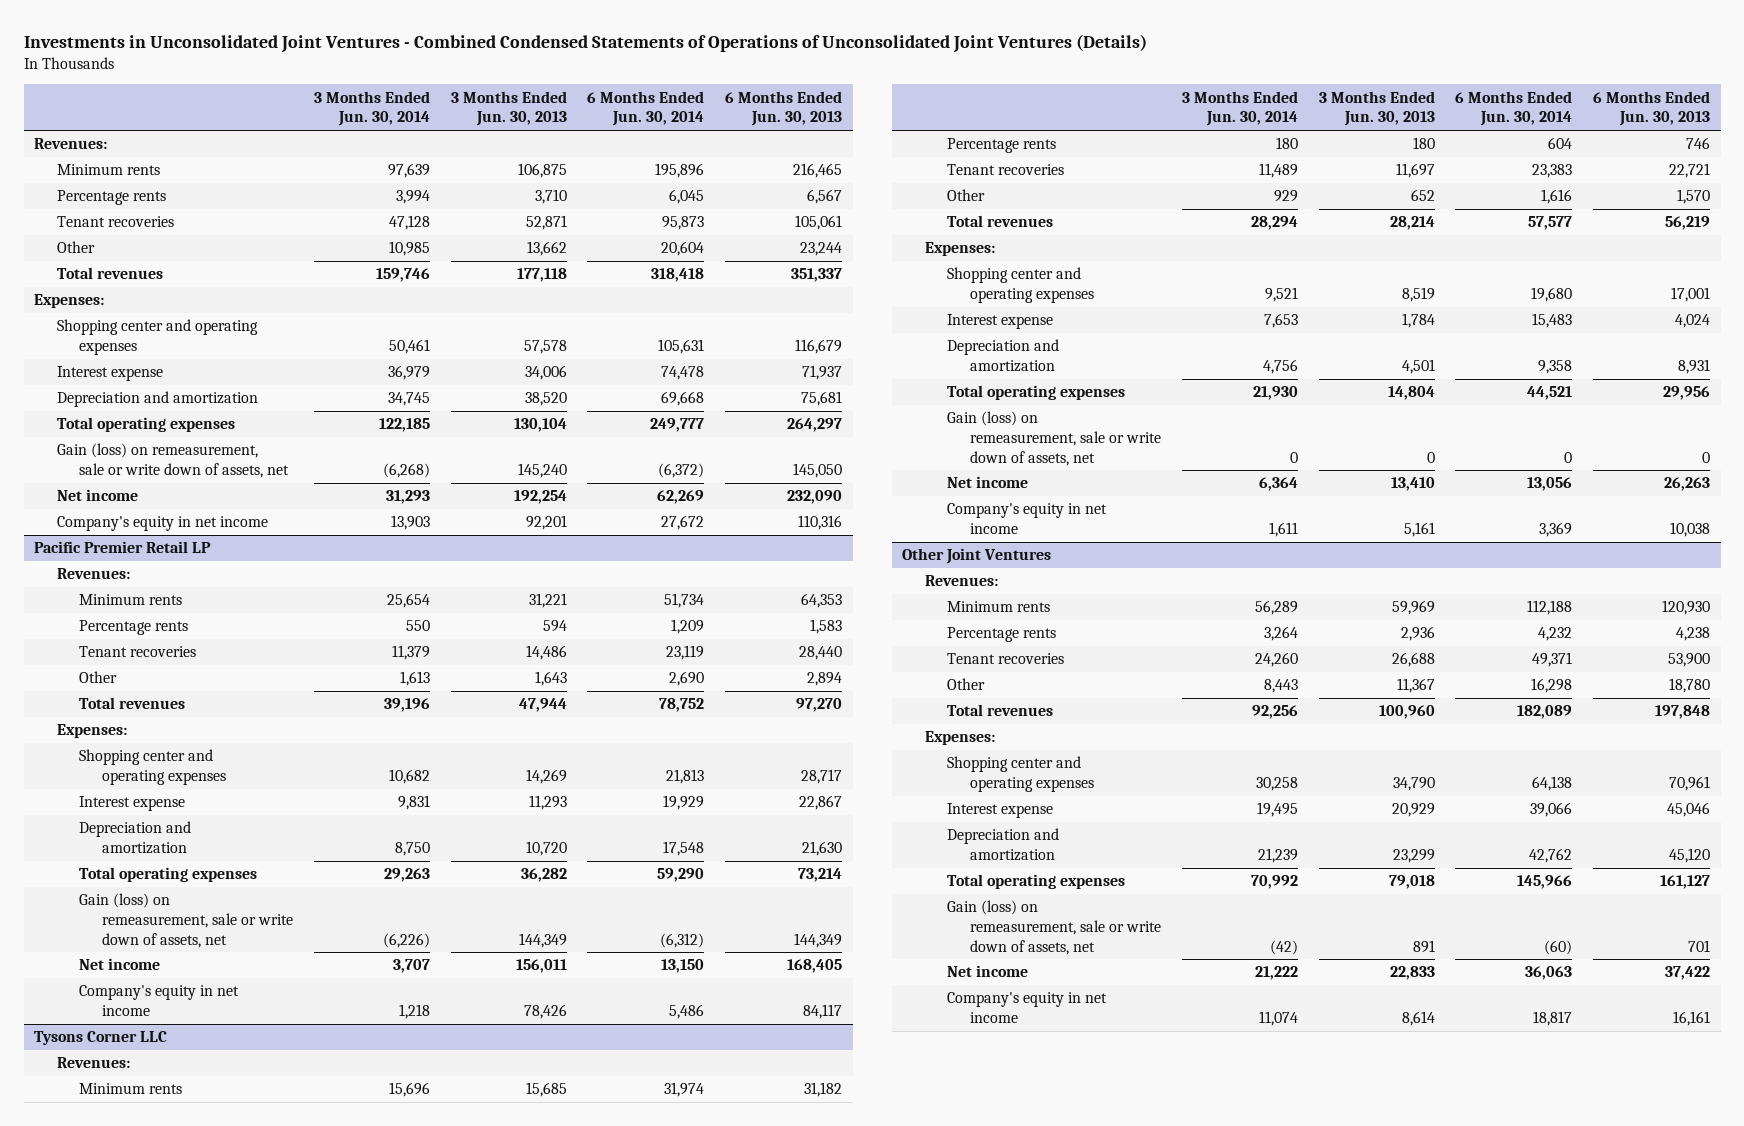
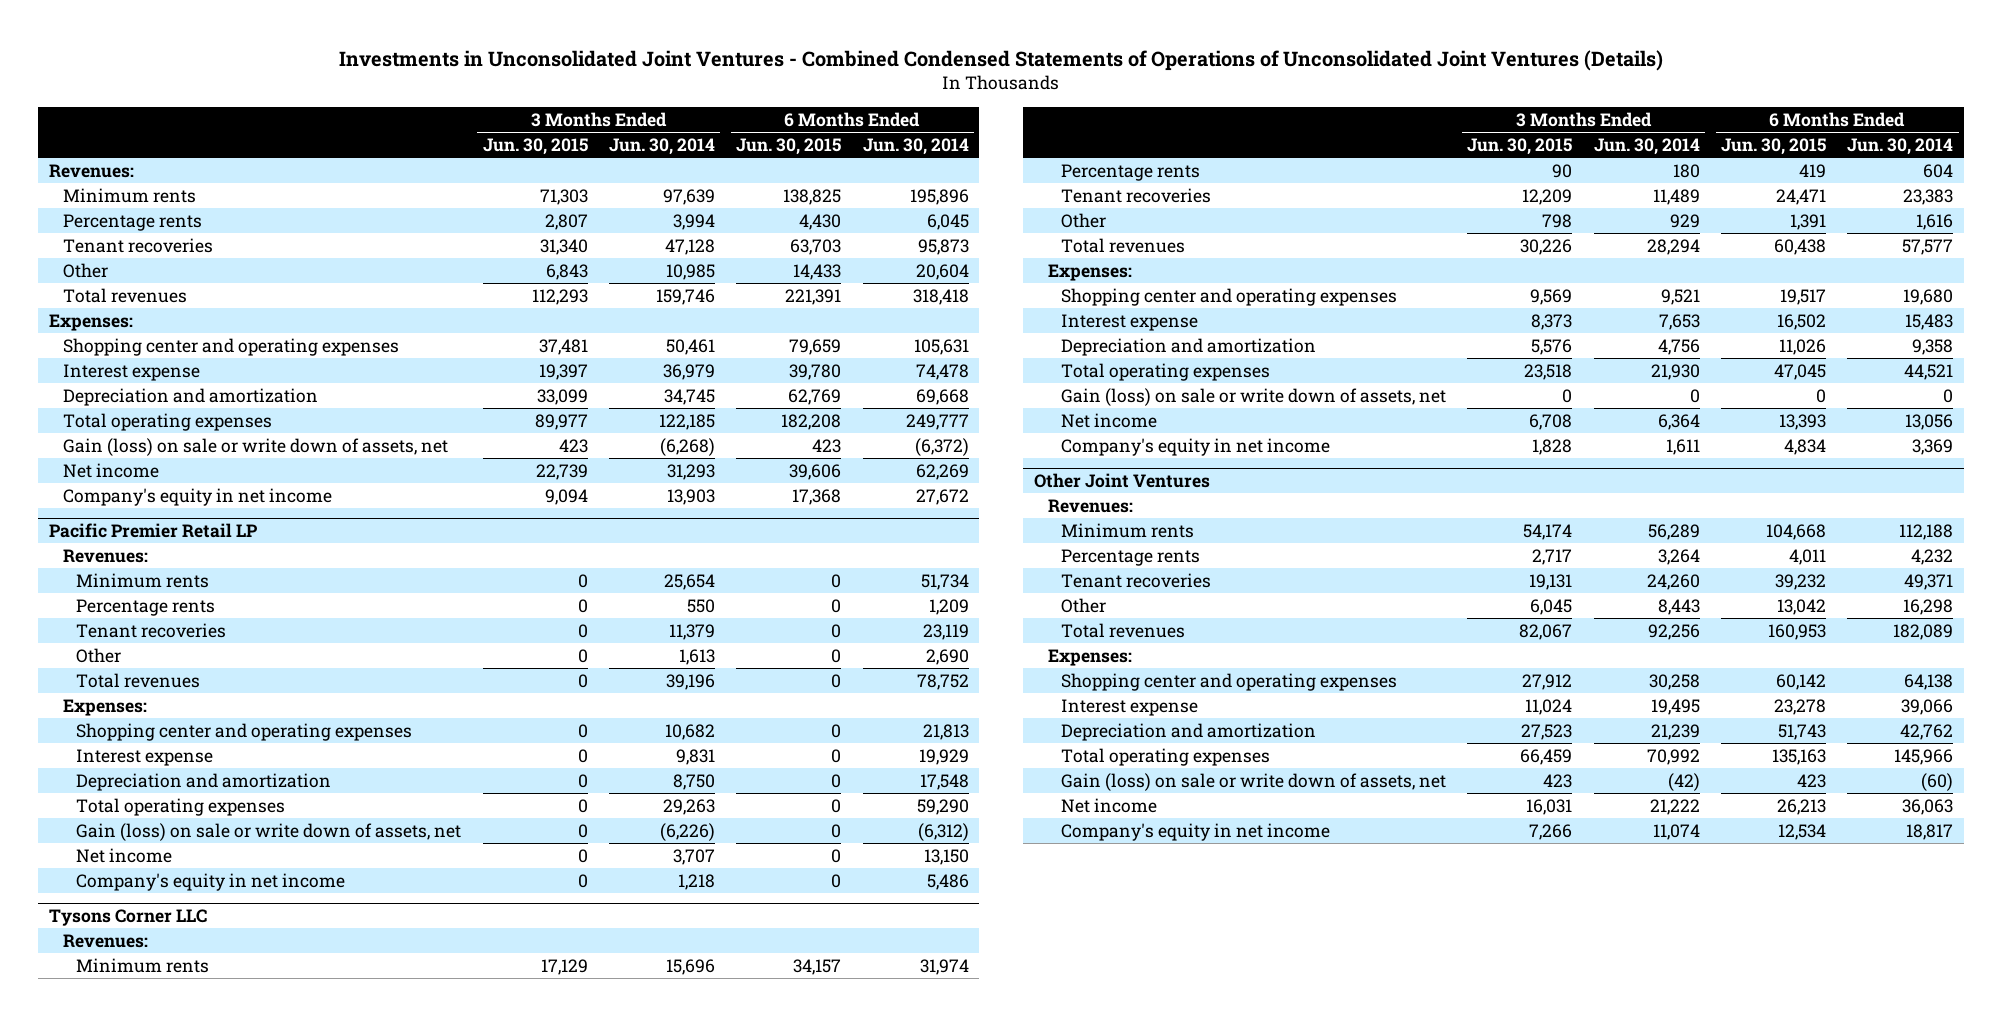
[450,90,567,127] 3 Months Ended Jun. 30, 2013 -> none
[725,90,843,127] 6 Months Ended Jun. 30, 2013 -> none
none -> [482,138,588,156] Jun. 30, 2015
none -> [736,138,842,156] Jun. 30, 2015
[56,443,290,479] Gain (loss) on remeasurement, sale or write down of assets, net -> [62,437,448,456] Gain (loss) on sale or write down of assets, net
[79,893,294,948] Gain (loss) on remeasurement, sale or write down of assets, net -> [76,822,462,841] Gain (loss) on sale or write down of assets, net
[947,411,1161,466] Gain (loss) on remeasurement, sale or write down of assets, net -> [1061,387,1447,406] Gain (loss) on sale or write down of assets, net
[947,900,1161,955] Gain (loss) on remeasurement, sale or write down of assets, net -> [1061,772,1447,791] Gain (loss) on sale or write down of assets, net

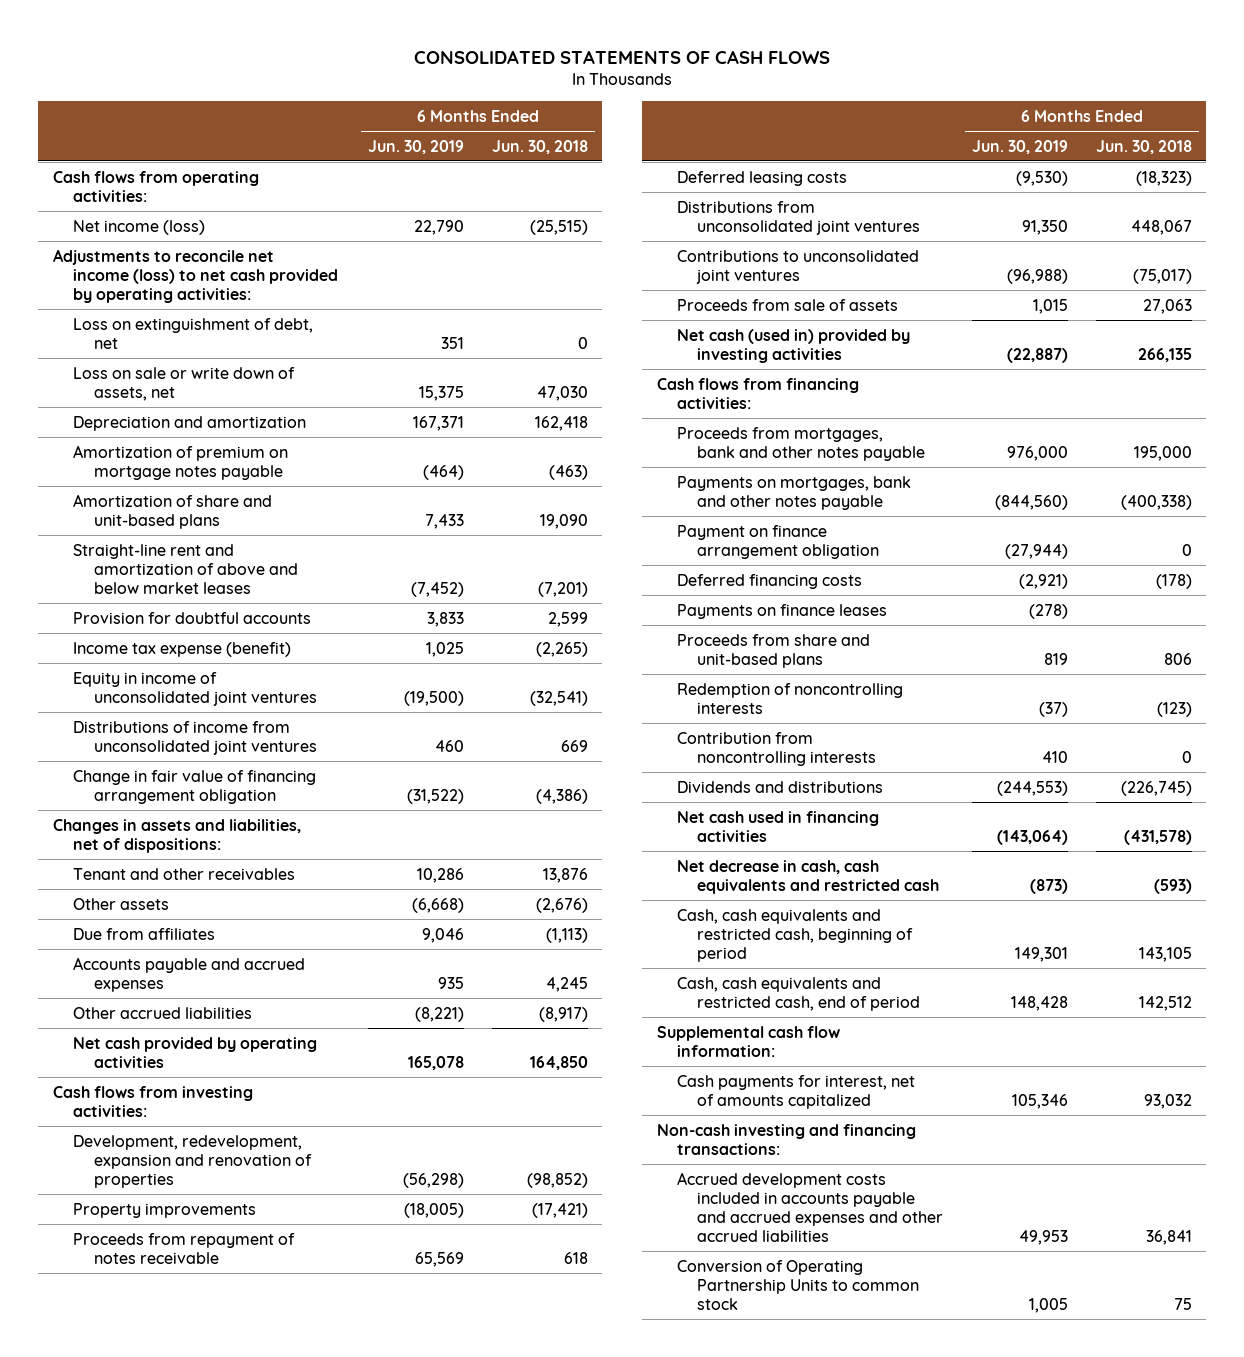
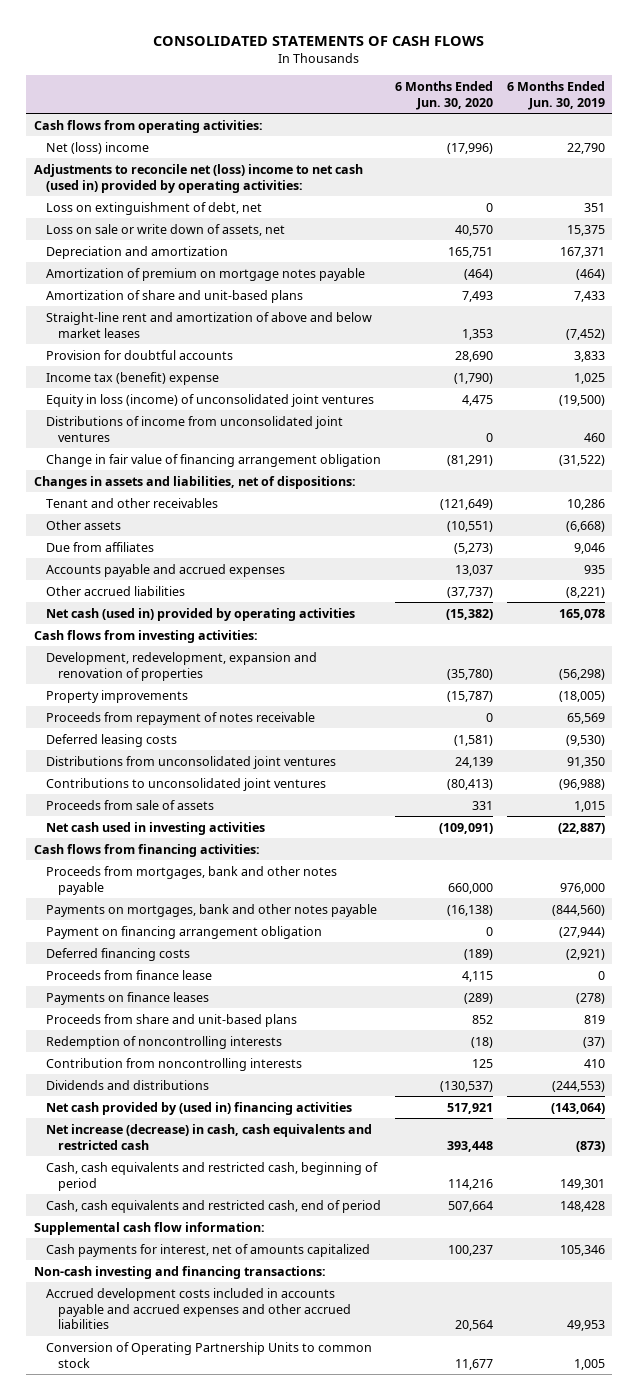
[491,139,588,154] Jun. 30, 2018 -> none
none -> [394,80,493,110] 6 Months Ended Jun. 30, 2020
[73,219,206,235] Net income (loss) -> [45,141,149,154] Net (loss) income
[52,248,339,303] Adjustments to reconcile net income (loss) to net cash provided by operating activities: -> [33,163,363,193] Adjustments to reconcile net (loss) income to net cash (used in) provided by operating activities:
[73,641,292,657] Income tax expense (benefit) -> [45,371,219,385] Income tax (benefit) expense
[73,671,317,706] Equity in income of unconsolidated joint ventures -> [45,393,374,407] Equity in loss (income) of unconsolidated joint ventures
[73,1036,318,1068] Net cash provided by operating activities -> [45,607,355,621] Net cash (used in) provided by operating activities
[676,328,910,363] Net cash (used in) provided by investing activities -> [45,821,265,835] Net cash used in investing activities
[676,524,880,559] Payment on finance arrangement obligation -> [45,925,322,939] Payment on financing arrangement obligation
none -> [45,969,212,980] Proceeds from finance lease
[676,810,879,842] Net cash used in financing activities -> [45,1101,352,1115] Net cash provided by (used in) financing activities
[676,859,940,894] Net decrease in cash, cash equivalents and restricted cash -> [45,1123,372,1150] Net increase (decrease) in cash, cash equivalents and restricted cash

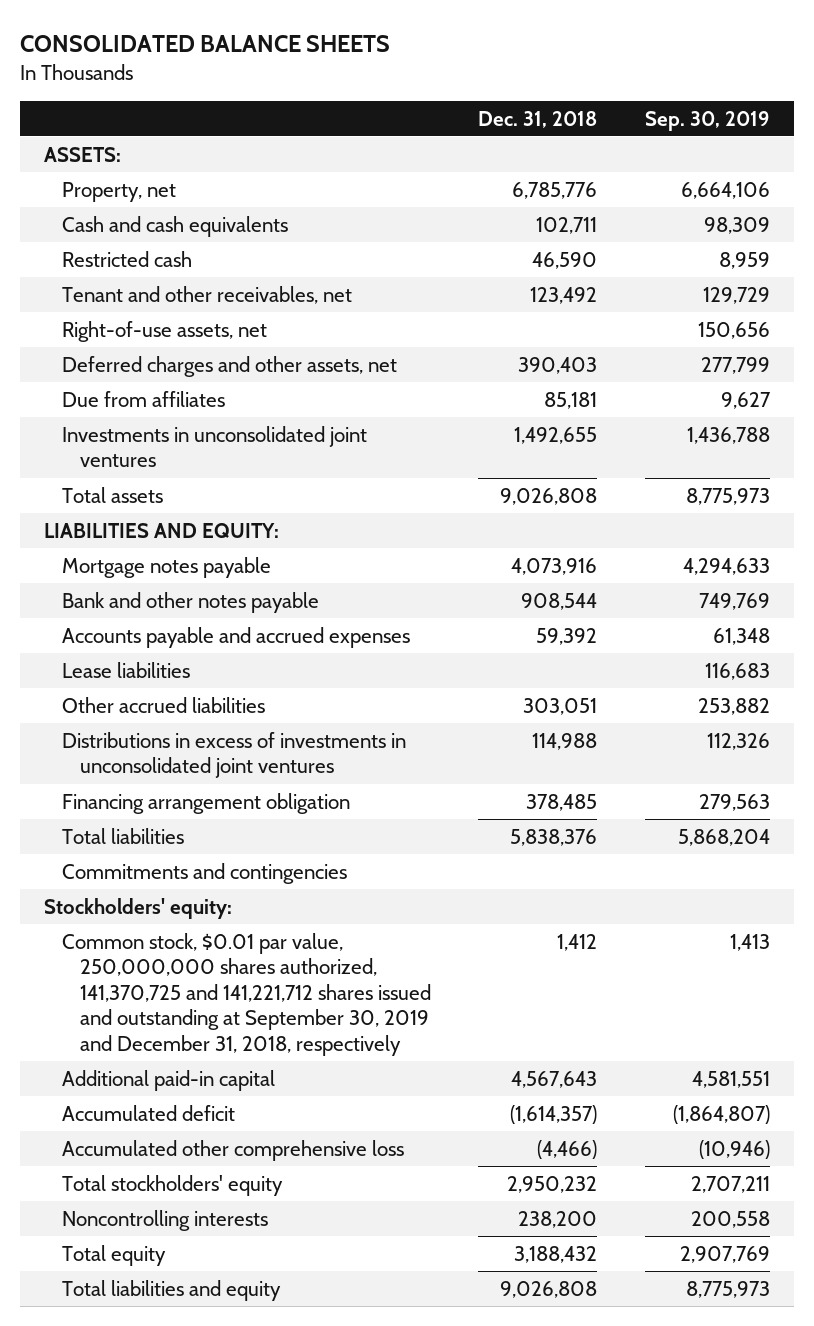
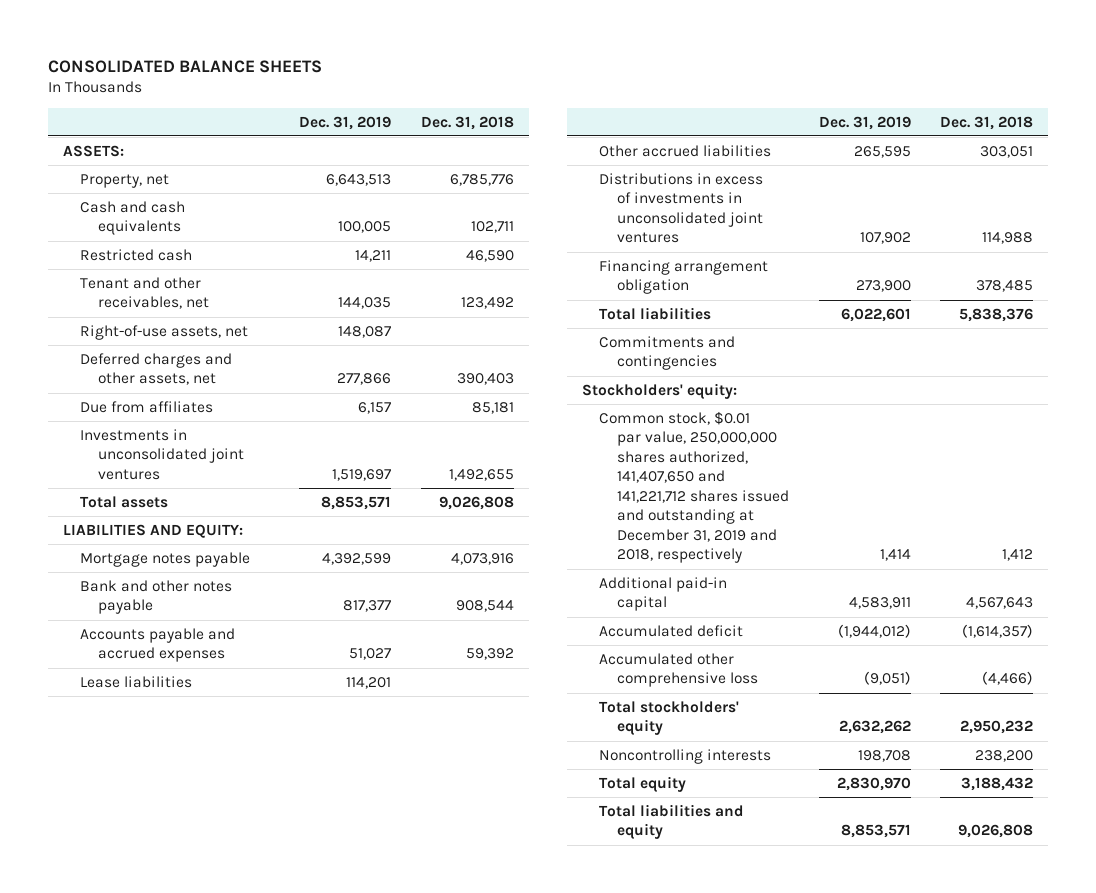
[645,110,771,131] Sep. 30, 2019 -> none
none -> [299,115,392,130] Dec. 31, 2019
[61,932,431,1056] Common stock, $0.01 par value, 250,000,000 shares authorized, 141,370,725 and 141,221,712 shares issued and outstanding at September 30, 2019 and December 31, 2018, respectively -> [599,410,790,564] Common stock, $0.01 par value, 250,000,000 shares authorized, 141,407,650 and 141,221,712 shares issued and outstanding at December 31, 2019 and 2018, respectively

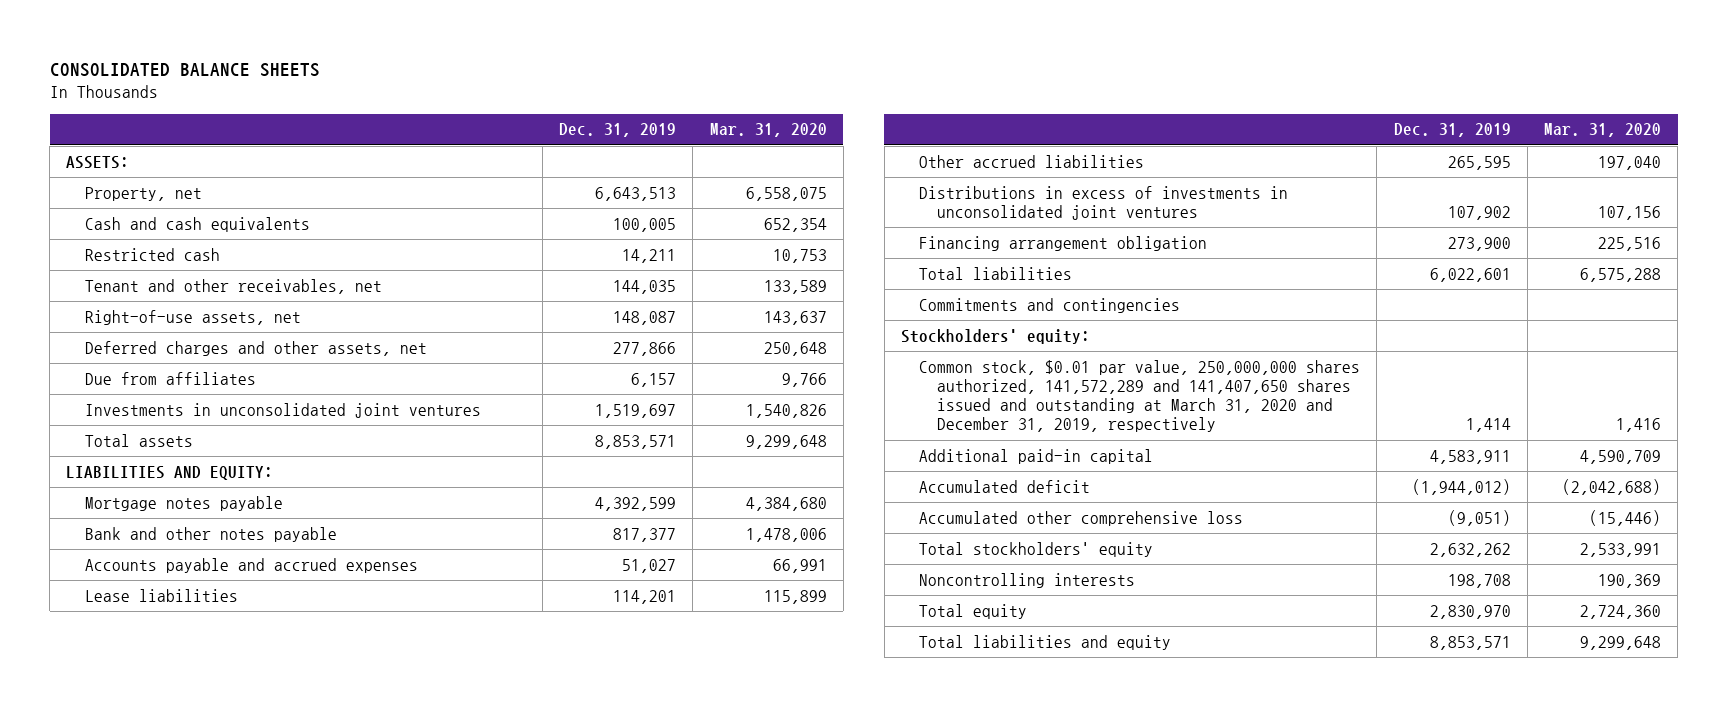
[420,115,514,130] Dec. 31, 2018 -> none
none -> [709,123,827,138] Mar. 31, 2020
[599,410,790,564] Common stock, $0.01 par value, 250,000,000 shares authorized, 141,407,650 and 141,221,712 shares issued and outstanding at December 31, 2019 and 2018, respectively -> [919,359,1361,433] Common stock, $0.01 par value, 250,000,000 shares authorized, 141,572,289 and 141,407,650 shares issued and outstanding at March 31, 2020 and December 31, 2019, respectively

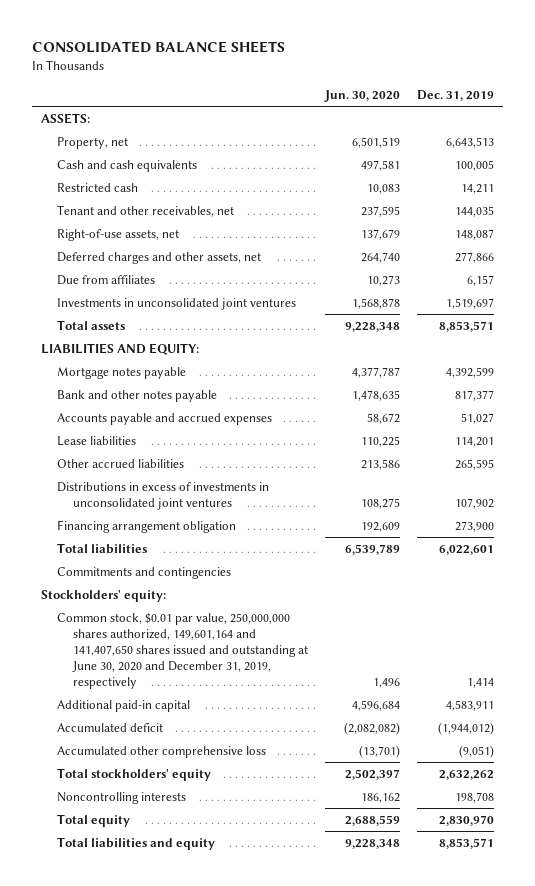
[709,123,827,138] Mar. 31, 2020 -> none
none -> [323,89,400,102] Jun. 30, 2020
[919,359,1361,433] Common stock, $0.01 par value, 250,000,000 shares authorized, 141,572,289 and 141,407,650 shares issued and outstanding at March 31, 2020 and December 31, 2019, respectively -> [56,612,308,689] Common stock, $0.01 par value, 250,000,000 shares authorized, 149,601,164 and 141,407,650 shares issued and outstanding at June 30, 2020 and December 31, 2019, respectively

